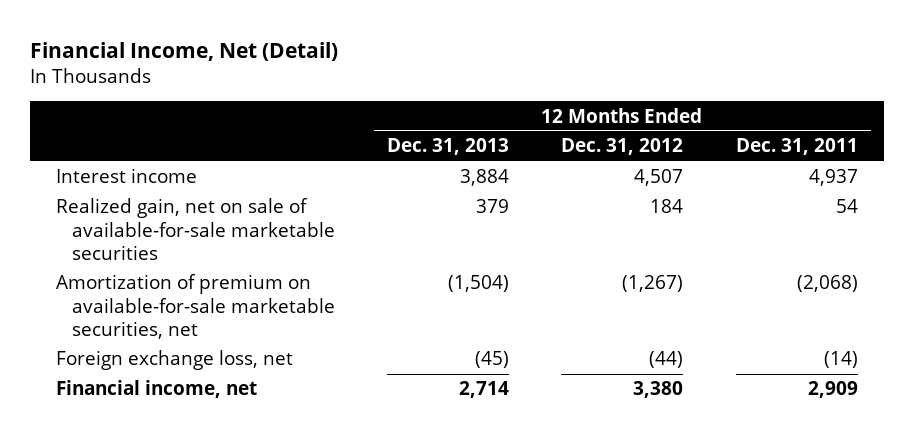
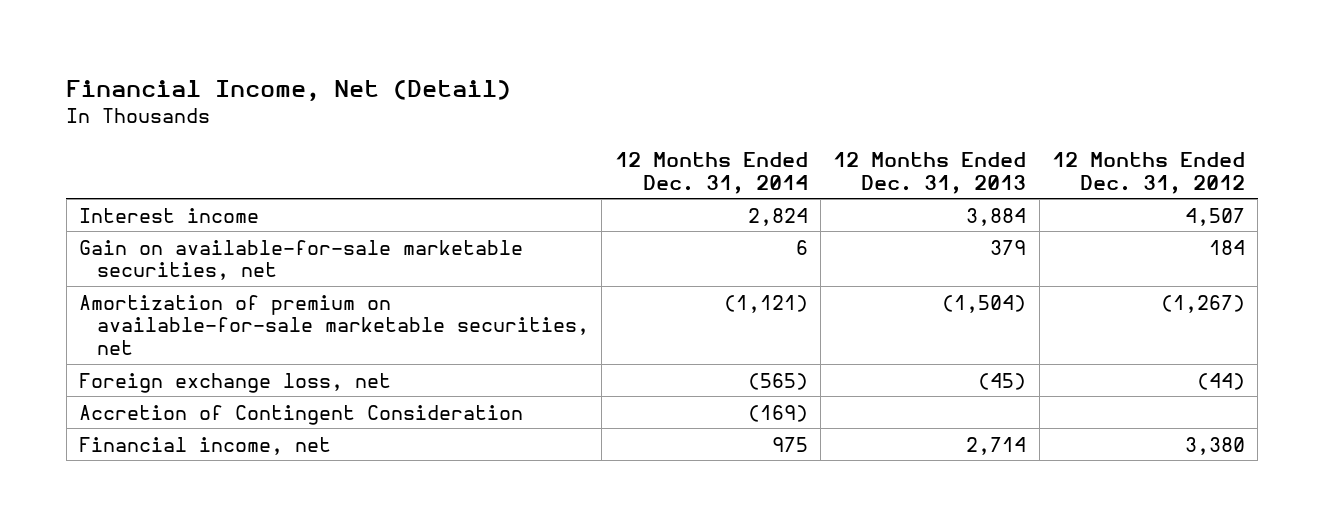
[735,138,858,156] Dec. 31, 2011 -> none
none -> [614,151,808,194] 12 Months Ended Dec. 31, 2014
[55,198,336,260] Realized gain, net on sale of available-for-sale marketable securities -> [79,239,524,281] Gain on available-for-sale marketable securities, net
none -> [79,404,524,425] Accretion of Contingent Consideration

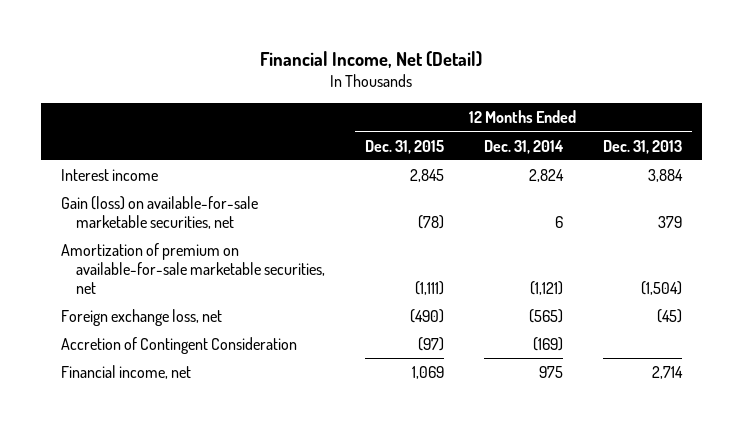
[1051,151,1245,194] 12 Months Ended Dec. 31, 2012 -> none
none -> [364,139,444,154] Dec. 31, 2015
[79,239,524,281] Gain on available-for-sale marketable securities, net -> [61,195,259,230] Gain (loss) on available-for-sale marketable securities, net

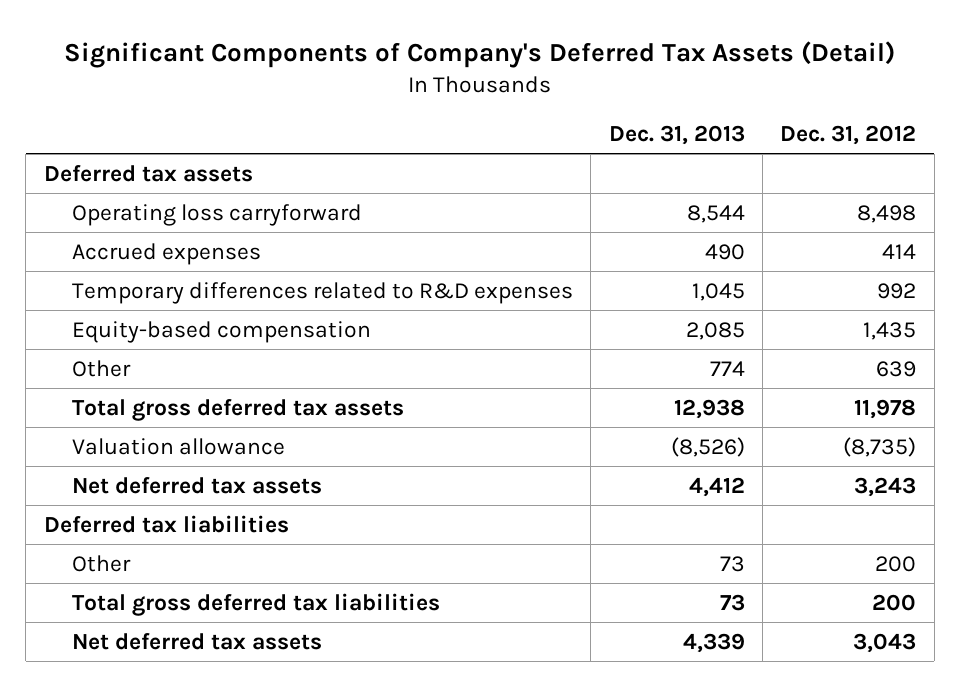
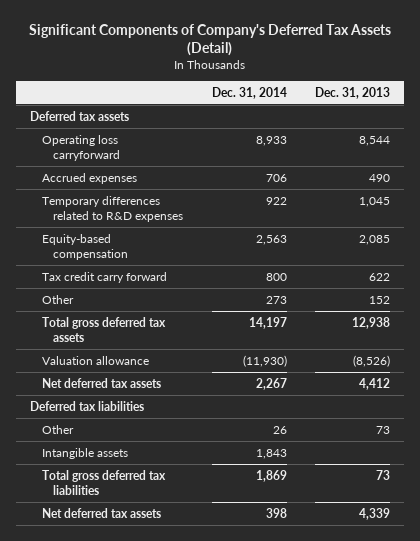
[780,125,917,146] Dec. 31, 2012 -> none
none -> [211,86,287,99] Dec. 31, 2014
none -> [41,271,167,283] Tax credit carry forward
[709,360,745,376] 774 -> [368,295,390,304] 152
none -> [41,447,128,459] Intangible assets

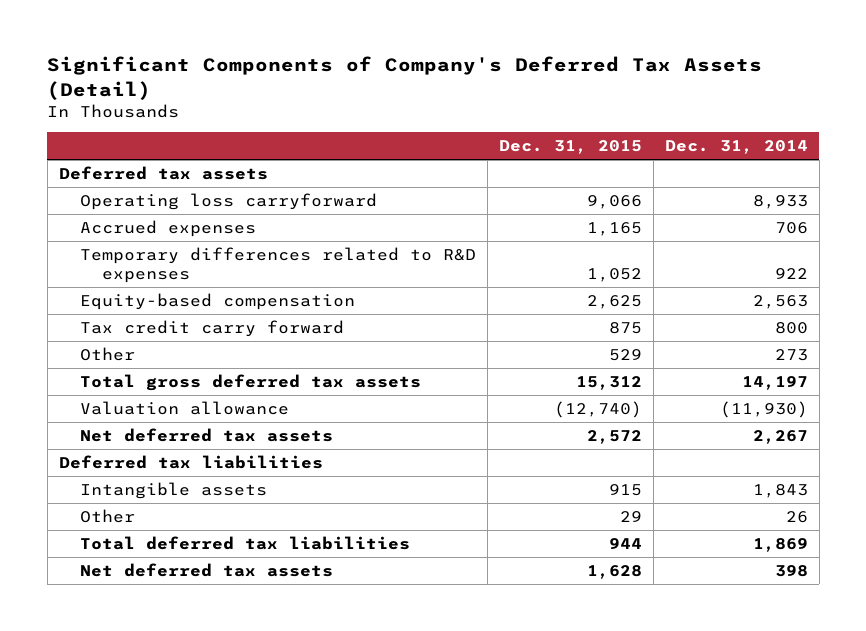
[314,86,390,99] Dec. 31, 2013 -> none
none -> [499,140,643,155] Dec. 31, 2015
[41,424,74,434] Other -> [80,508,136,523] Other
[41,469,166,495] Total gross deferred tax liabilities -> [80,535,411,550] Total deferred tax liabilities

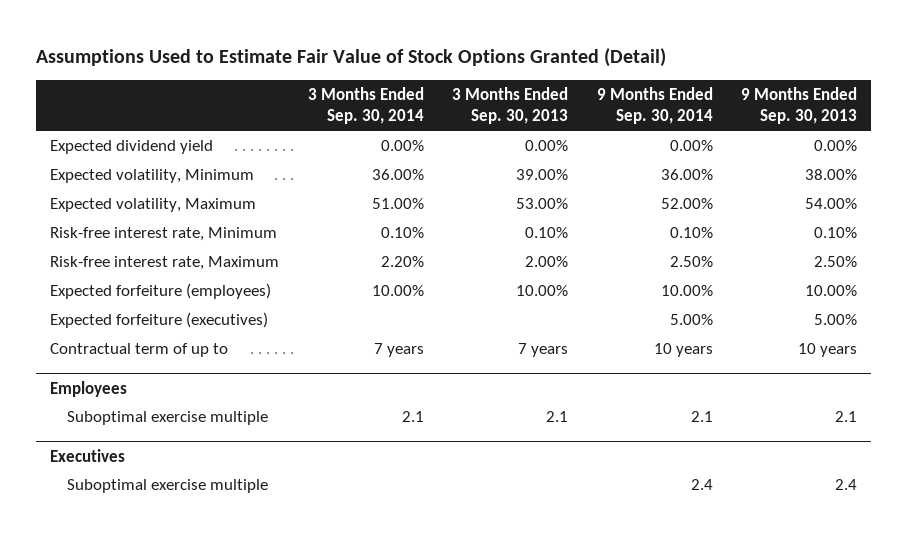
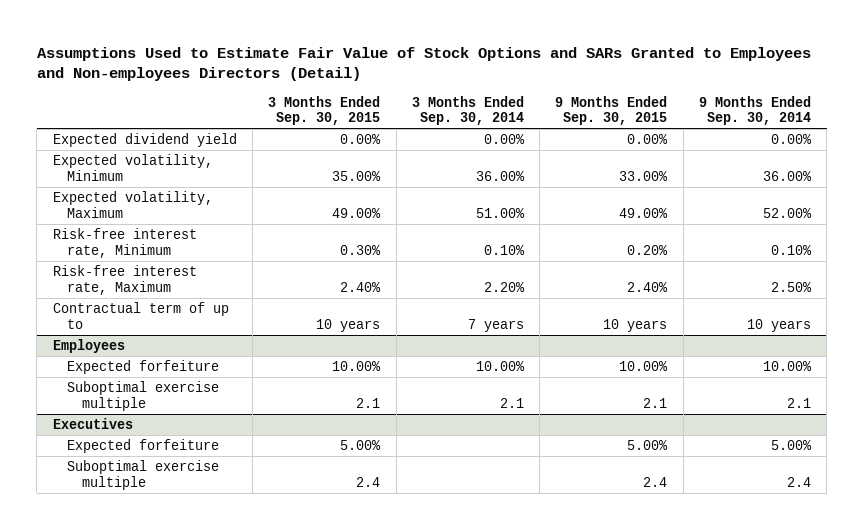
[36,47,667,67] Assumptions Used to Estimate Fair Value of Stock Options Granted (Detail) -> [36,46,811,82] Assumptions Used to Estimate Fair Value of Stock Options and SARs Granted to Employees and Non-employees Directors (Detail)
[452,86,569,125] 3 Months Ended Sep. 30, 2013 -> none
[741,86,858,125] 9 Months Ended Sep. 30, 2013 -> none
none -> [268,95,381,126] 3 Months Ended Sep. 30, 2015
none -> [555,95,668,126] 9 Months Ended Sep. 30, 2015
[50,282,272,299] Expected forfeiture (employees) -> none
[50,311,269,328] Expected forfeiture (executives) -> none
none -> [67,359,220,374] Expected forfeiture
none -> [67,438,220,453] Expected forfeiture

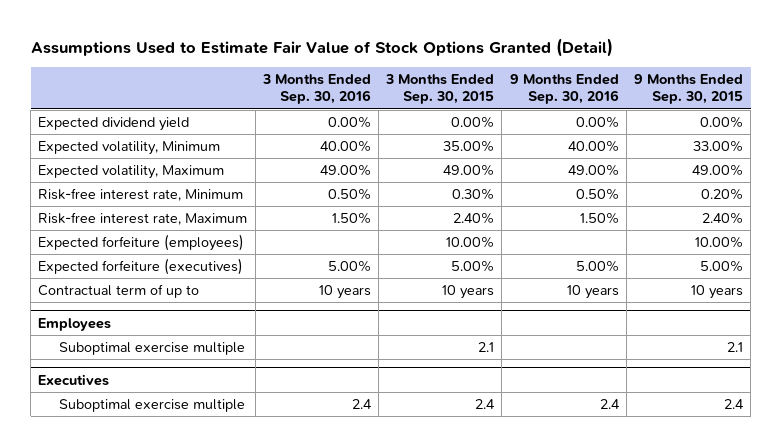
[36,46,811,82] Assumptions Used to Estimate Fair Value of Stock Options and SARs Granted to Employees and Non-employees Directors (Detail) -> [30,37,613,57] Assumptions Used to Estimate Fair Value of Stock Options Granted (Detail)
[411,95,524,126] 3 Months Ended Sep. 30, 2014 -> none
[698,95,811,126] 9 Months Ended Sep. 30, 2014 -> none
none -> [261,74,371,105] 3 Months Ended Sep. 30, 2016
none -> [509,74,619,105] 9 Months Ended Sep. 30, 2016
none -> [38,234,245,252] Expected forfeiture (employees)
none -> [38,258,244,276] Expected forfeiture (executives)
[67,359,220,374] Expected forfeiture -> none
[67,438,220,453] Expected forfeiture -> none

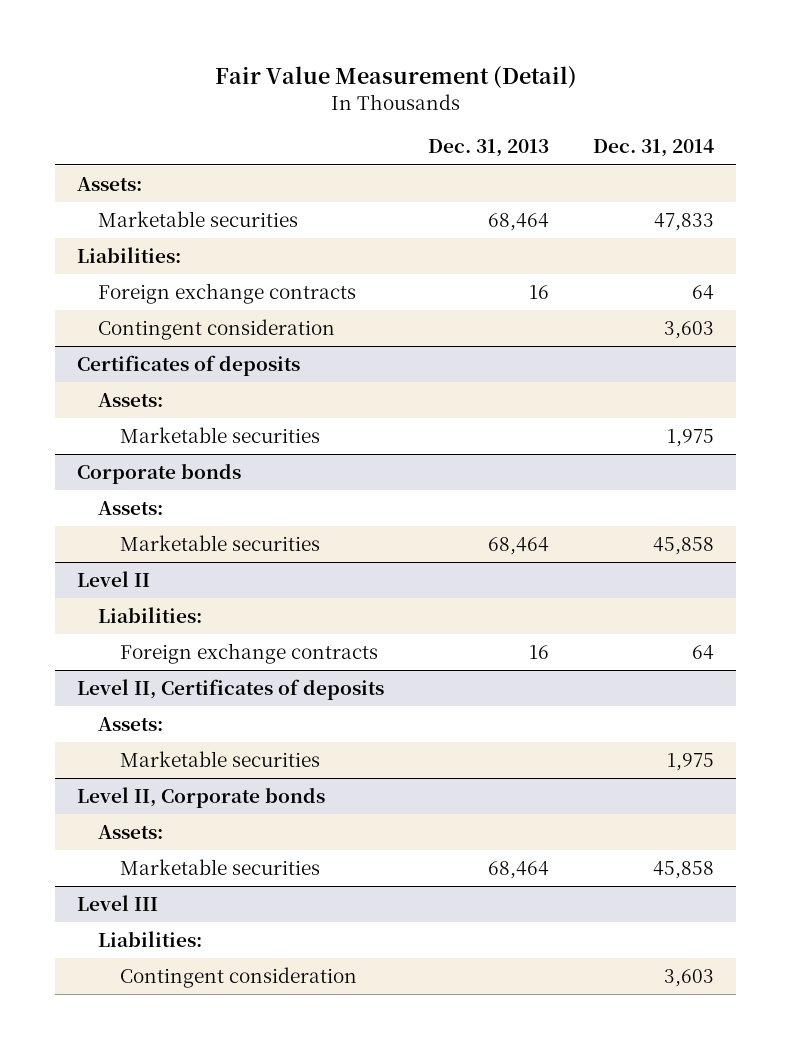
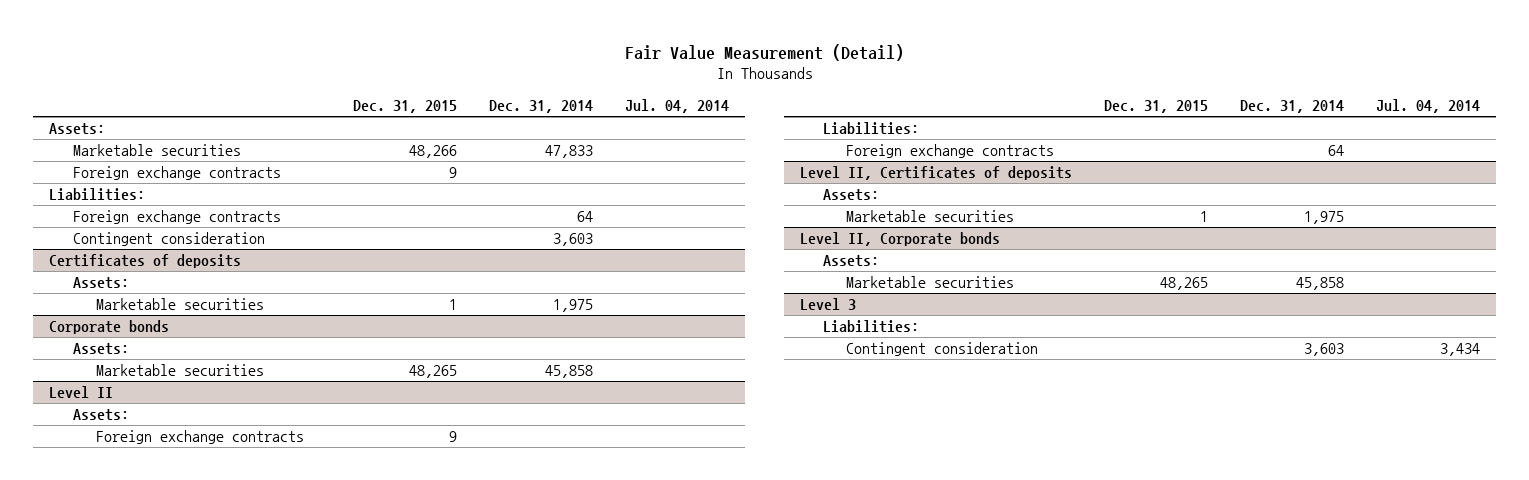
[428,139,550,158] Dec. 31, 2013 -> none
none -> [353,100,458,114] Dec. 31, 2015
none -> [625,99,730,114] Jul. 04, 2014
none -> [72,166,281,181] Foreign exchange contracts
none -> [72,409,129,422] Assets:
none -> [95,430,304,445] Foreign exchange contracts
[76,894,158,911] Level III -> [800,298,857,311] Level 3

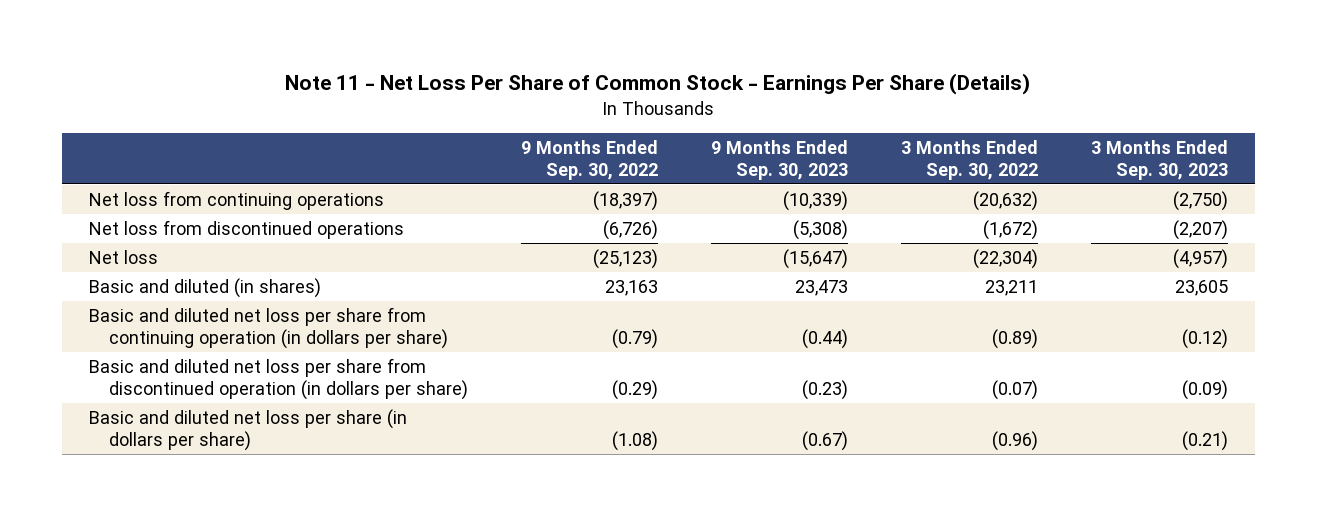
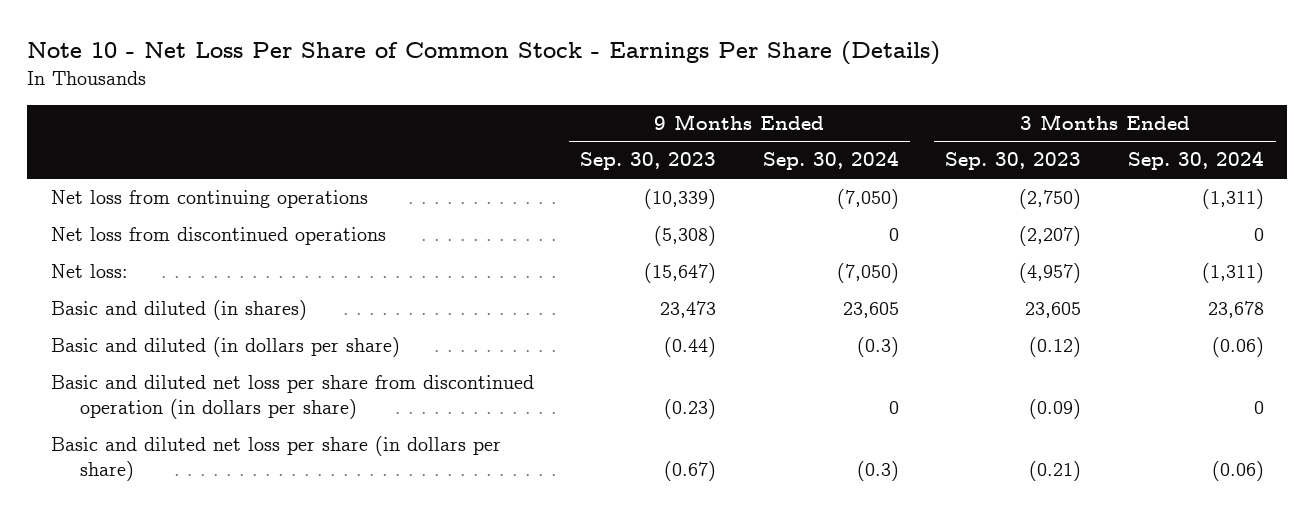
[285,73,1031,96] Note 11 - Net Loss Per Share of Common Stock - Earnings Per Share (Details) -> [27,41,941,66] Note 10 - Net Loss Per Share of Common Stock - Earnings Per Share (Details)
[520,139,658,180] 9 Months Ended Sep. 30, 2022 -> none
[901,139,1039,180] 3 Months Ended Sep. 30, 2022 -> none
none -> [762,151,899,171] Sep. 30, 2024
none -> [1127,151,1264,171] Sep. 30, 2024
[88,250,158,265] Net loss -> [50,264,128,279] Net loss:
[88,307,448,350] Basic and diluted net loss per share from continuing operation (in dollars per share) -> [50,337,400,358] Basic and diluted (in dollars per share)

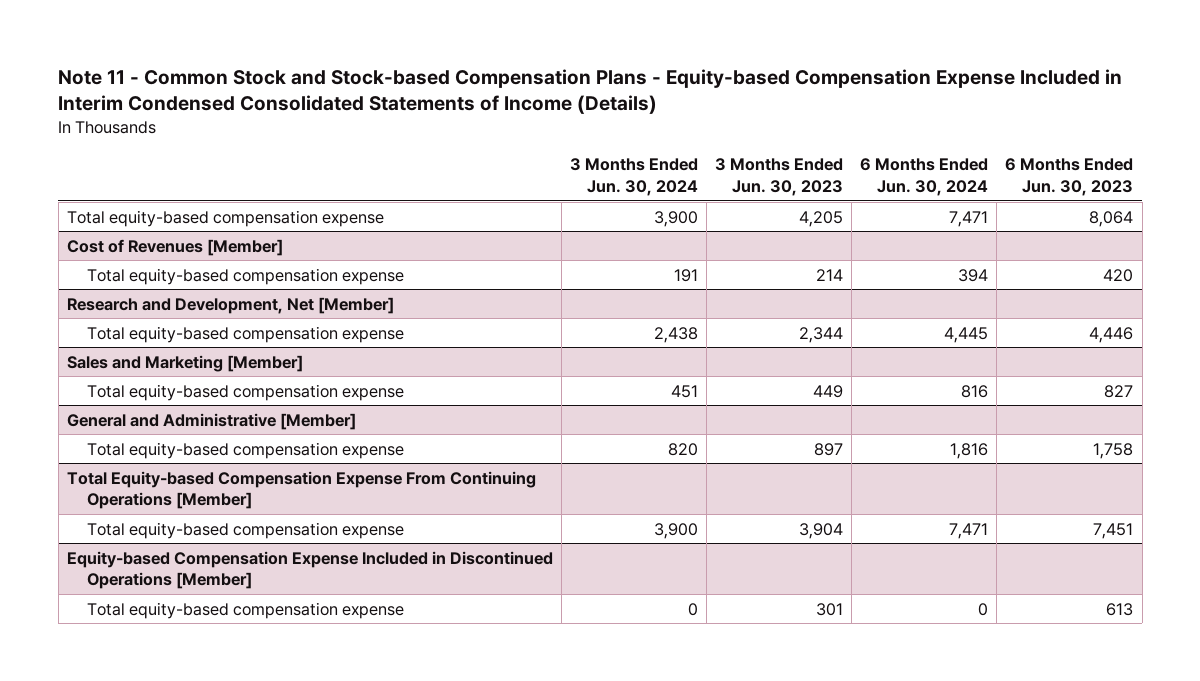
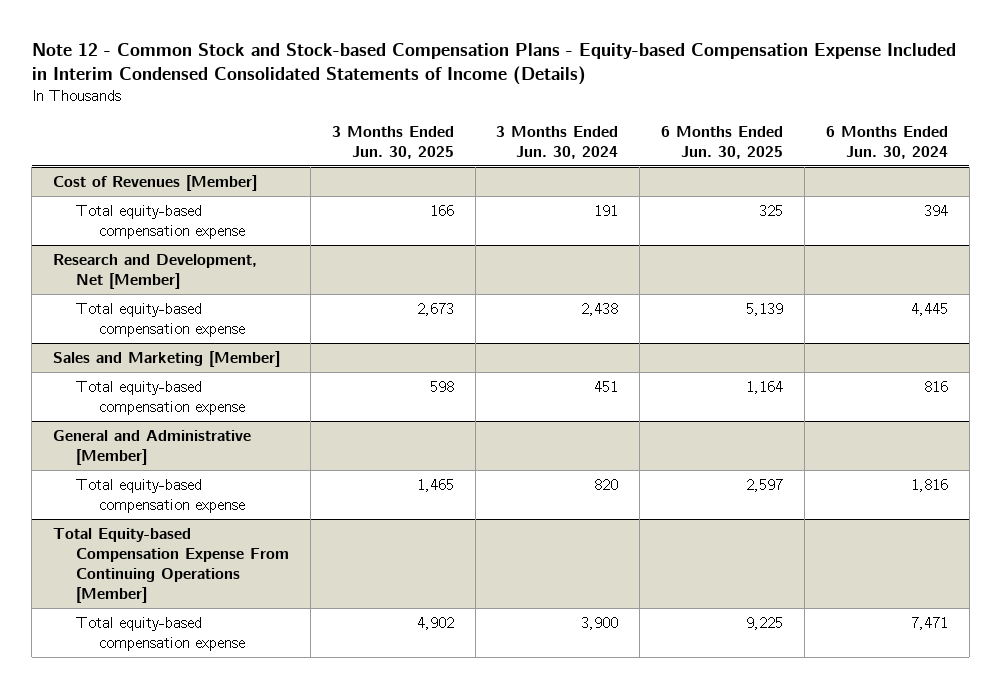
[58,69,1123,115] Note 11 - Common Stock and Stock-based Compensation Plans - Equity-based Compensation Expense Included in Interim Condensed Consolidated Statements of Income (Details) -> [31,43,956,86] Note 12 - Common Stock and Stock-based Compensation Plans - Equity-based Compensation Expense Included in Interim Condensed Consolidated Statements of Income (Details)
[715,158,844,196] 3 Months Ended Jun. 30, 2023 -> none
[1005,158,1134,196] 6 Months Ended Jun. 30, 2023 -> none
none -> [331,125,454,159] 3 Months Ended Jun. 30, 2025
none -> [661,125,784,159] 6 Months Ended Jun. 30, 2025
[66,209,384,227] Total equity-based compensation expense -> none
[66,550,553,590] Equity-based Compensation Expense Included in Discontinued Operations [Member] -> none
[86,601,404,619] Total equity-based compensation expense -> none

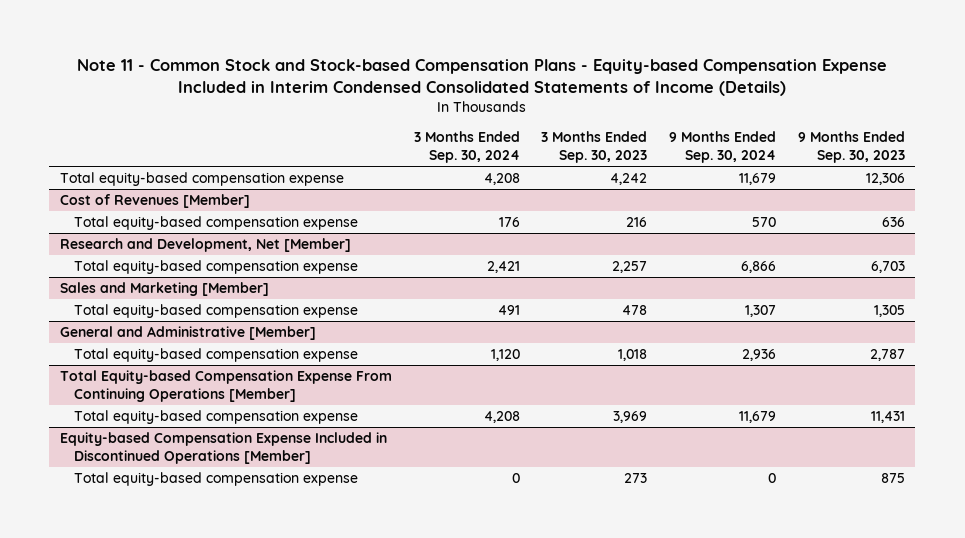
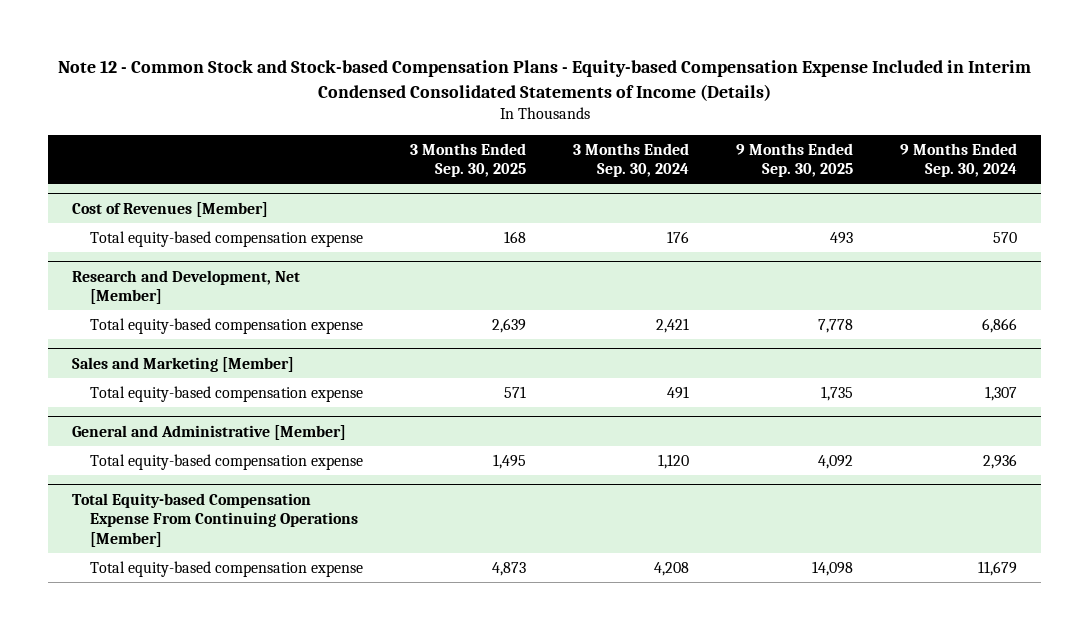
[77,59,888,96] Note 11 - Common Stock and Stock-based Compensation Plans - Equity-based Compensation Expense Included in Interim Condensed Consolidated Statements of Income (Details) -> [57,60,1031,101] Note 12 - Common Stock and Stock-based Compensation Plans - Equity-based Compensation Expense Included in Interim Condensed Consolidated Statements of Income (Details)
[541,131,648,164] 3 Months Ended Sep. 30, 2023 -> none
[797,131,905,164] 9 Months Ended Sep. 30, 2023 -> none
none -> [409,142,526,178] 3 Months Ended Sep. 30, 2025
none -> [736,142,854,178] 9 Months Ended Sep. 30, 2025
[59,172,344,187] Total equity-based compensation expense -> none
[59,432,387,464] Equity-based Compensation Expense Included in Discontinued Operations [Member] -> none
[73,472,358,487] Total equity-based compensation expense -> none

